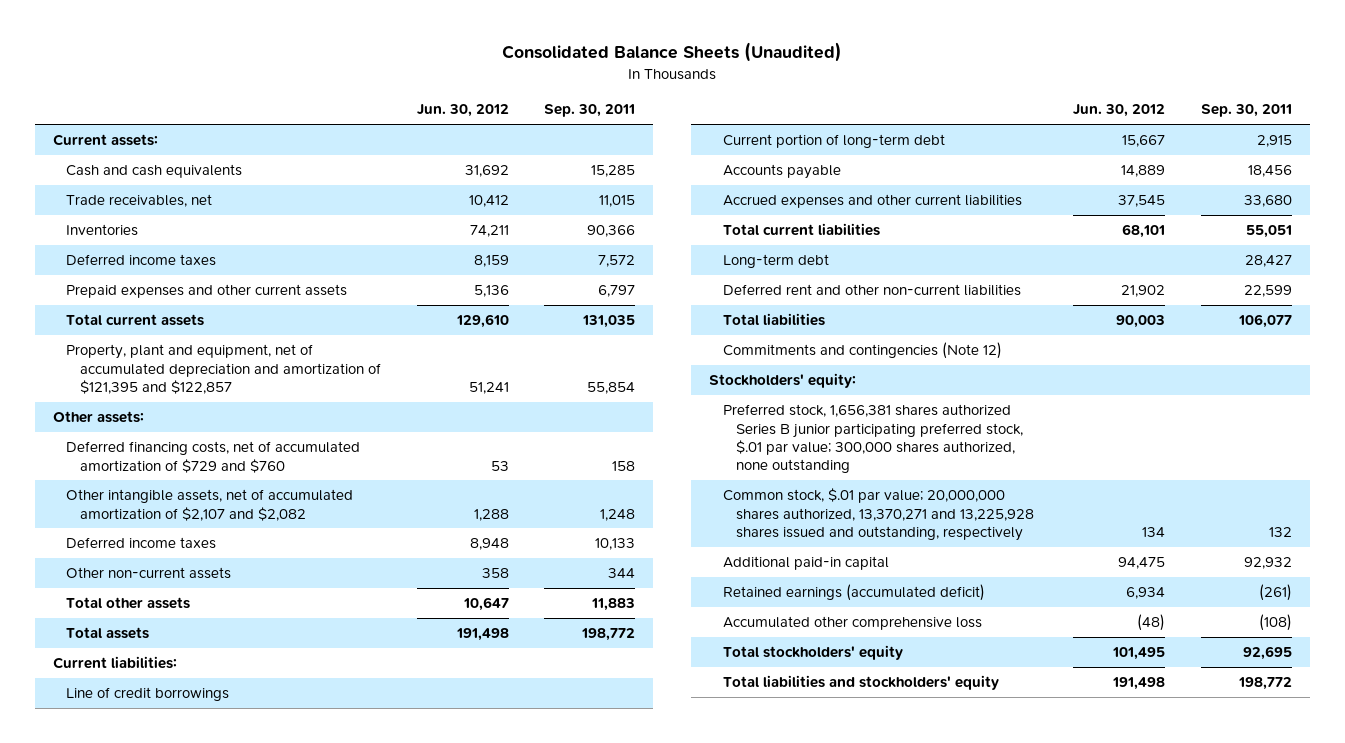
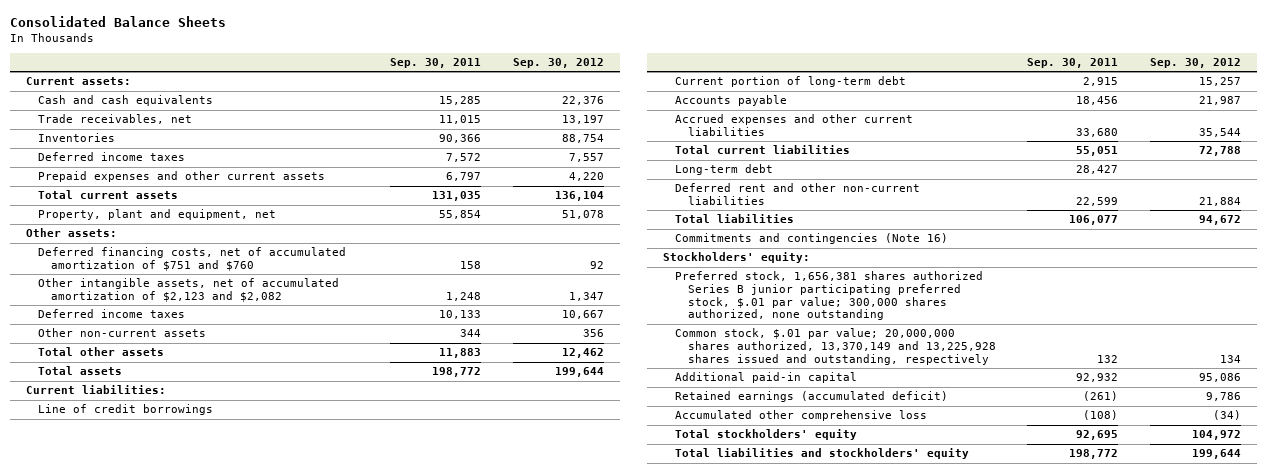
[502,42,843,63] Consolidated Balance Sheets (Unaudited) -> [9,15,226,27] Consolidated Balance Sheets
[416,104,509,118] Jun. 30, 2012 -> none
none -> [512,58,604,69] Sep. 30, 2012
[66,344,381,394] Property, plant and equipment, net of accumulated depreciation and amortization of $121,395 and $122,857 -> [38,209,277,221] Property, plant and equipment, net
[66,441,361,473] Deferred financing costs, net of accumulated amortization of $729 and $760 -> [38,247,347,272] Deferred financing costs, net of accumulated amortization of $751 and $760
[66,489,354,521] Other intangible assets, net of accumulated amortization of $2,107 and $2,082 -> [38,278,340,303] Other intangible assets, net of accumulated amortization of $2,123 and $2,082
[722,342,1002,360] Commitments and contingencies (Note 12) -> [675,233,949,245] Commitments and contingencies (Note 16)
[722,488,1035,541] Common stock, $.01 par value; 20,000,000 shares authorized, 13,370,271 and 13,225,928 shares issued and outstanding, respectively -> [675,328,996,365] Common stock, $.01 par value; 20,000,000 shares authorized, 13,370,149 and 13,225,928 shares issued and outstanding, respectively

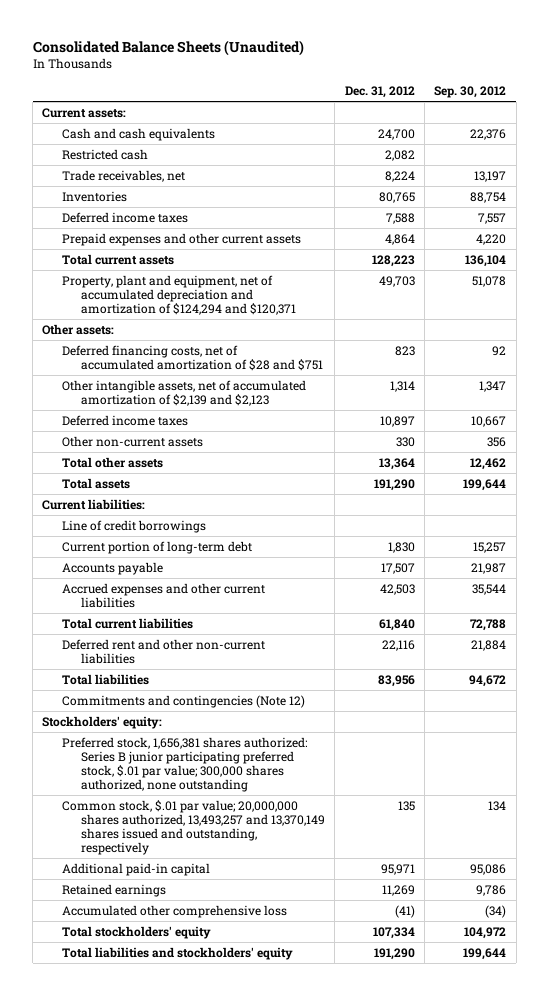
[9,15,226,27] Consolidated Balance Sheets -> [32,39,304,56] Consolidated Balance Sheets (Unaudited)
[390,58,482,69] Sep. 30, 2011 -> none
none -> [344,86,415,99] Dec. 31, 2012
none -> [61,148,148,160] Restricted cash
[38,209,277,221] Property, plant and equipment, net -> [61,274,297,316] Property, plant and equipment, net of accumulated depreciation and amortization of $124,294 and $120,371
[38,247,347,272] Deferred financing costs, net of accumulated amortization of $751 and $760 -> [61,344,324,371] Deferred financing costs, net of accumulated amortization of $28 and $751
[38,278,340,303] Other intangible assets, net of accumulated amortization of $2,123 and $2,082 -> [61,379,306,406] Other intangible assets, net of accumulated amortization of $2,139 and $2,123
[675,164,774,176] Long-term debt -> none
[675,233,949,245] Commitments and contingencies (Note 16) -> [61,694,305,708] Commitments and contingencies (Note 12)
[675,271,984,321] Preferred stock, 1,656,381 shares authorized Series B junior participating preferred stock, $.01 par value; 300,000 shares authorized, none outstanding -> [61,736,307,793] Preferred stock, 1,656,381 shares authorized: Series B junior participating preferred stock, $.01 par value; 300,000 shares authorized, none outstanding
[675,328,996,365] Common stock, $.01 par value; 20,000,000 shares authorized, 13,370,149 and 13,225,928 shares issued and outstanding, respectively -> [61,799,326,856] Common stock, $.01 par value; 20,000,000 shares authorized, 13,493,257 and 13,370,149 shares issued and outstanding, respectively
[675,391,949,403] Retained earnings (accumulated deficit) -> [61,883,166,897] Retained earnings

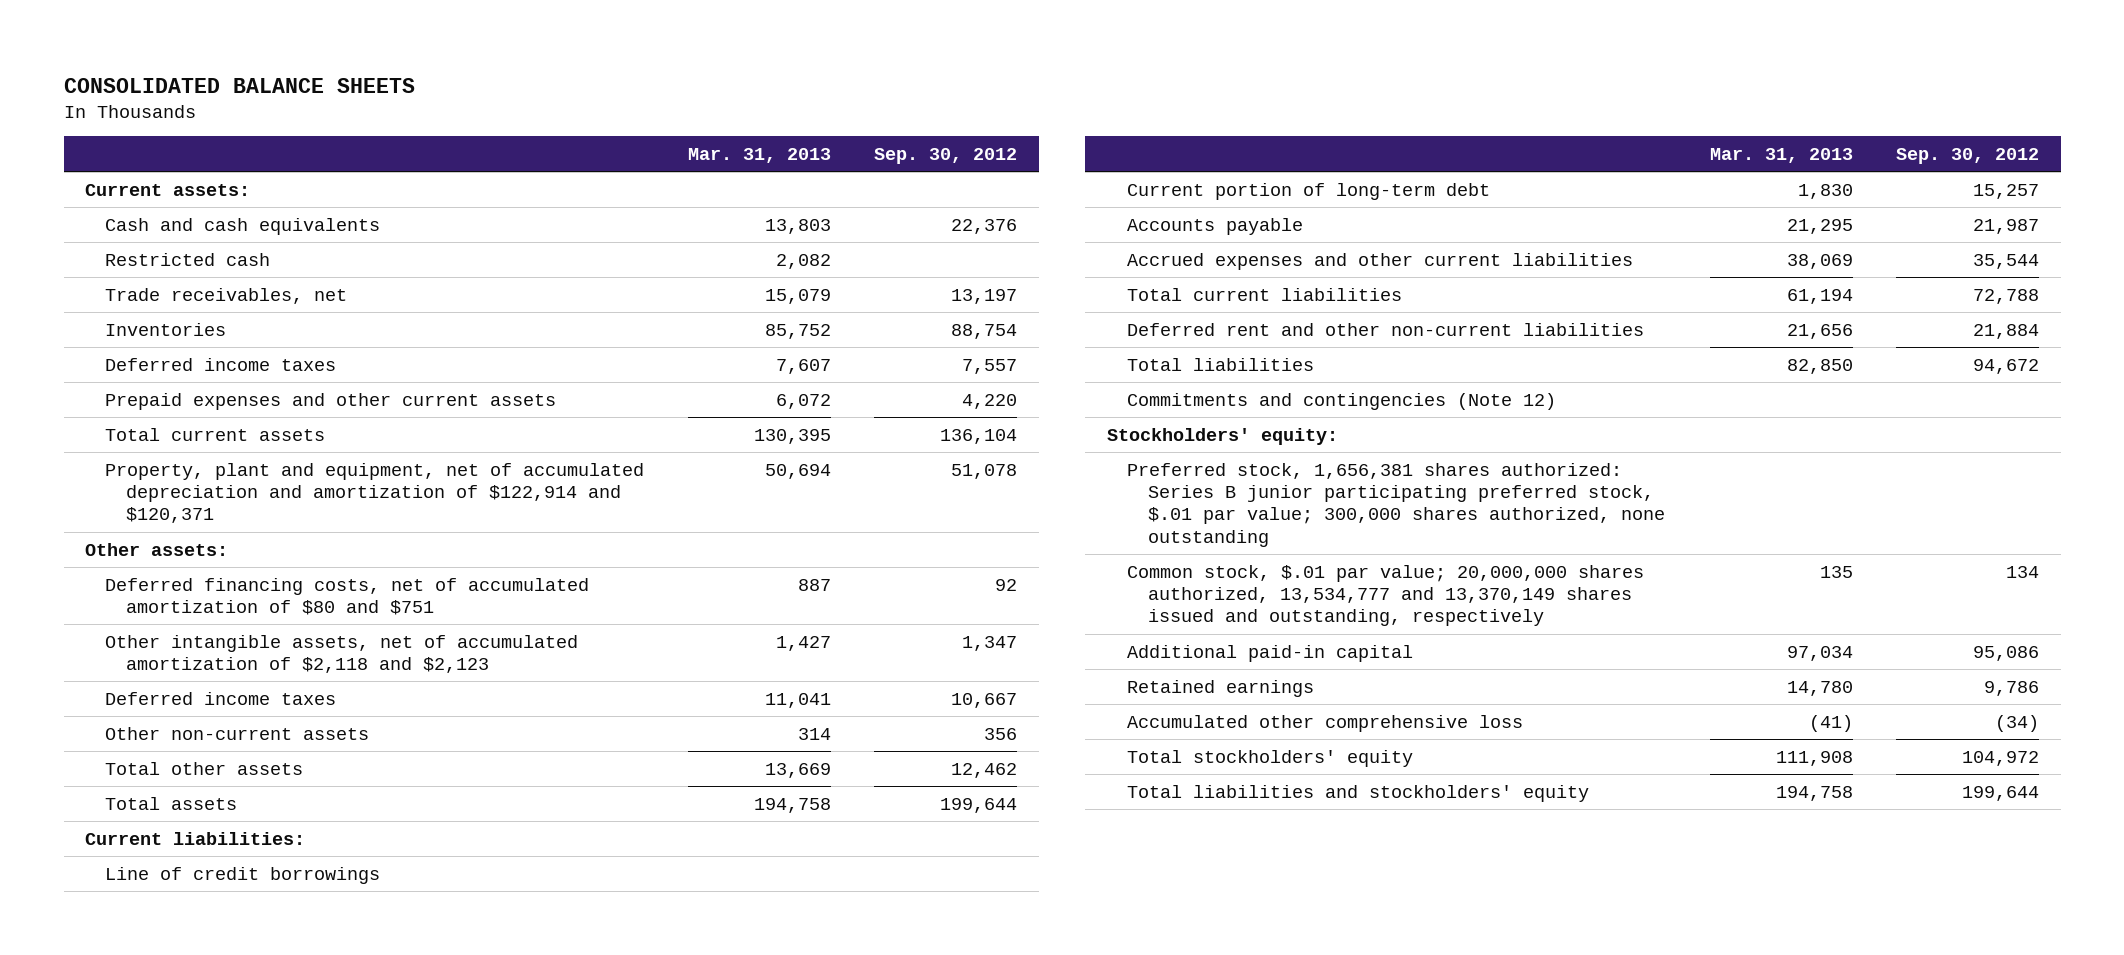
[32,39,304,56] Consolidated Balance Sheets (Unaudited) -> [63,77,415,93] CONSOLIDATED BALANCE SHEETS
[344,86,415,99] Dec. 31, 2012 -> none
none -> [687,147,831,163] Mar. 31, 2013
[61,274,297,316] Property, plant and equipment, net of accumulated depreciation and amortization of $124,294 and $120,371 -> [105,462,645,524] Property, plant and equipment, net of accumulated depreciation and amortization of $122,914 and $120,371
[61,344,324,371] Deferred financing costs, net of accumulated amortization of $28 and $751 -> [105,577,590,615] Deferred financing costs, net of accumulated amortization of $80 and $751
[61,379,306,406] Other intangible assets, net of accumulated amortization of $2,139 and $2,123 -> [105,634,579,673] Other intangible assets, net of accumulated amortization of $2,118 and $2,123
[61,799,326,856] Common stock, $.01 par value; 20,000,000 shares authorized, 13,493,257 and 13,370,149 shares issued and outstanding, respectively -> [1127,564,1645,627] Common stock, $.01 par value; 20,000,000 shares authorized, 13,534,777 and 13,370,149 shares issued and outstanding, respectively

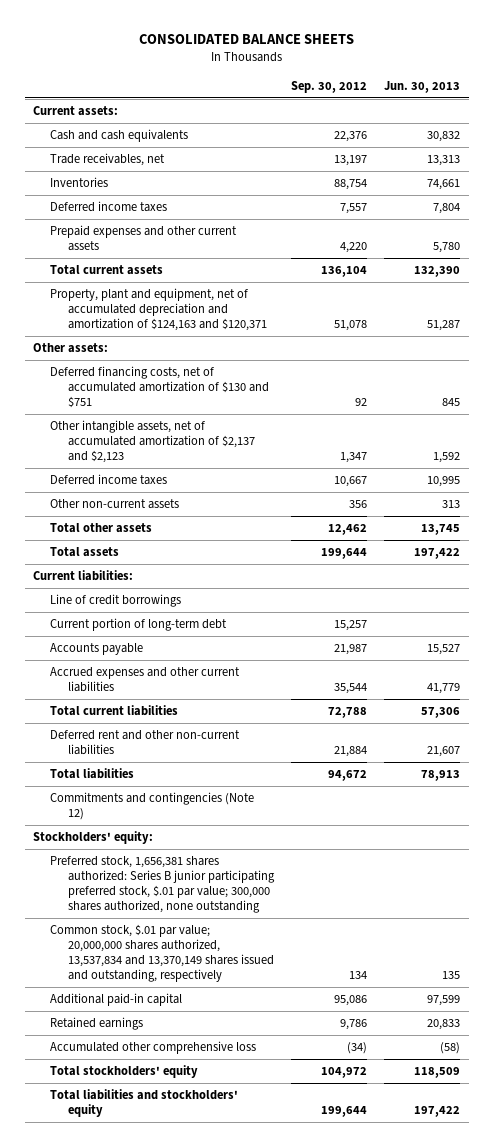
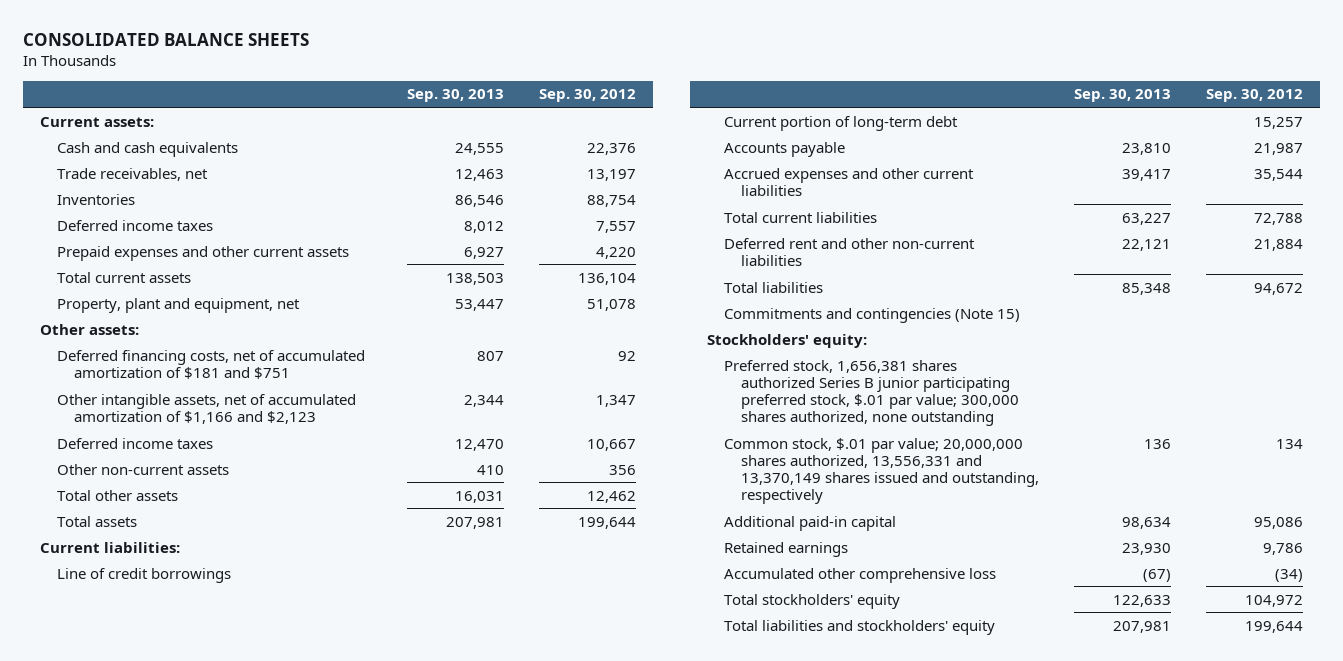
[384,80,461,93] Jun. 30, 2013 -> none
none -> [406,89,504,103] Sep. 30, 2013
[50,288,267,332] Property, plant and equipment, net of accumulated depreciation and amortization of $124,163 and $120,371 -> [57,297,301,313] Property, plant and equipment, net
[50,366,269,409] Deferred financing costs, net of accumulated amortization of $130 and $751 -> [57,349,366,379] Deferred financing costs, net of accumulated amortization of $181 and $751
[50,420,255,464] Other intangible assets, net of accumulated amortization of $2,137 and $2,123 -> [57,393,357,424] Other intangible assets, net of accumulated amortization of $1,166 and $2,123
[50,792,255,821] Commitments and contingencies (Note 12) -> [724,307,1021,323] Commitments and contingencies (Note 15)
[50,856,275,914] Preferred stock, 1,656,381 shares authorized: Series B junior participating preferred stock, $.01 par value; 300,000 shares authorized, none outstanding -> [724,359,1020,427] Preferred stock, 1,656,381 shares authorized Series B junior participating preferred stock, $.01 par value; 300,000 shares authorized, none outstanding
[50,924,274,983] Common stock, $.01 par value; 20,000,000 shares authorized, 13,537,834 and 13,370,149 shares issued and outstanding, respectively -> [724,437,1040,505] Common stock, $.01 par value; 20,000,000 shares authorized, 13,556,331 and 13,370,149 shares issued and outstanding, respectively

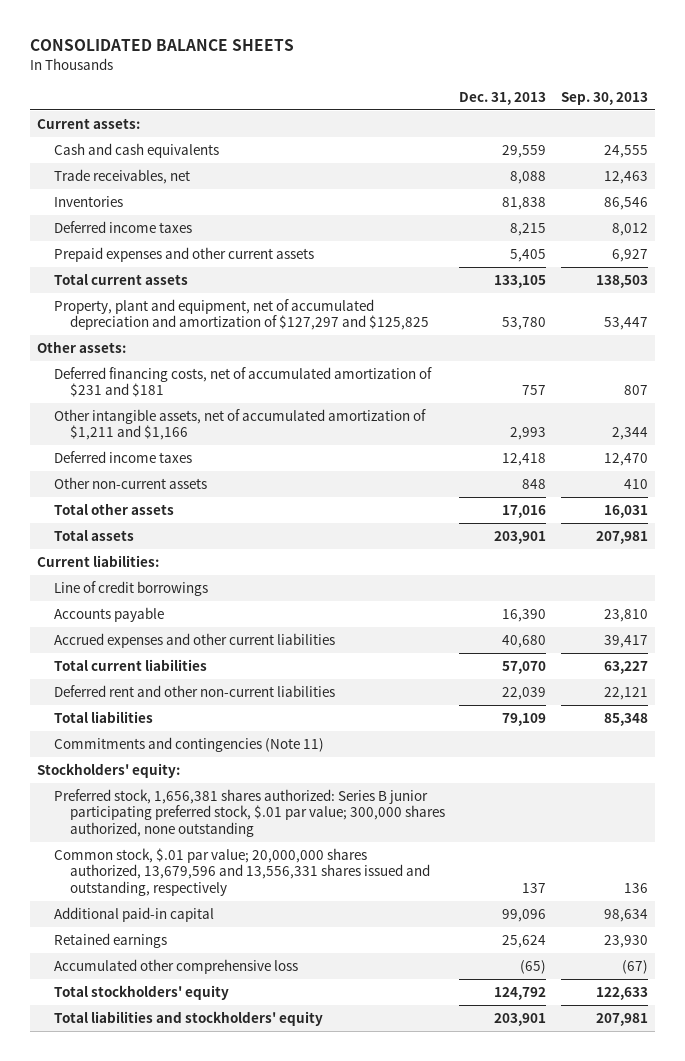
[538,89,636,103] Sep. 30, 2012 -> none
none -> [459,91,547,105] Dec. 31, 2013
[57,297,301,313] Property, plant and equipment, net -> [53,299,430,331] Property, plant and equipment, net of accumulated depreciation and amortization of $127,297 and $125,825
[57,349,366,379] Deferred financing costs, net of accumulated amortization of $181 and $751 -> [53,367,432,398] Deferred financing costs, net of accumulated amortization of $231 and $181
[57,393,357,424] Other intangible assets, net of accumulated amortization of $1,166 and $2,123 -> [53,409,426,441] Other intangible assets, net of accumulated amortization of $1,211 and $1,166
[724,115,959,131] Current portion of long-term debt -> none
[724,307,1021,323] Commitments and contingencies (Note 15) -> [53,737,324,753] Commitments and contingencies (Note 11)
[724,359,1020,427] Preferred stock, 1,656,381 shares authorized Series B junior participating preferred stock, $.01 par value; 300,000 shares authorized, none outstanding -> [53,789,446,837] Preferred stock, 1,656,381 shares authorized: Series B junior participating preferred stock, $.01 par value; 300,000 shares authorized, none outstanding
[724,437,1040,505] Common stock, $.01 par value; 20,000,000 shares authorized, 13,556,331 and 13,370,149 shares issued and outstanding, respectively -> [53,848,431,896] Common stock, $.01 par value; 20,000,000 shares authorized, 13,679,596 and 13,556,331 shares issued and outstanding, respectively

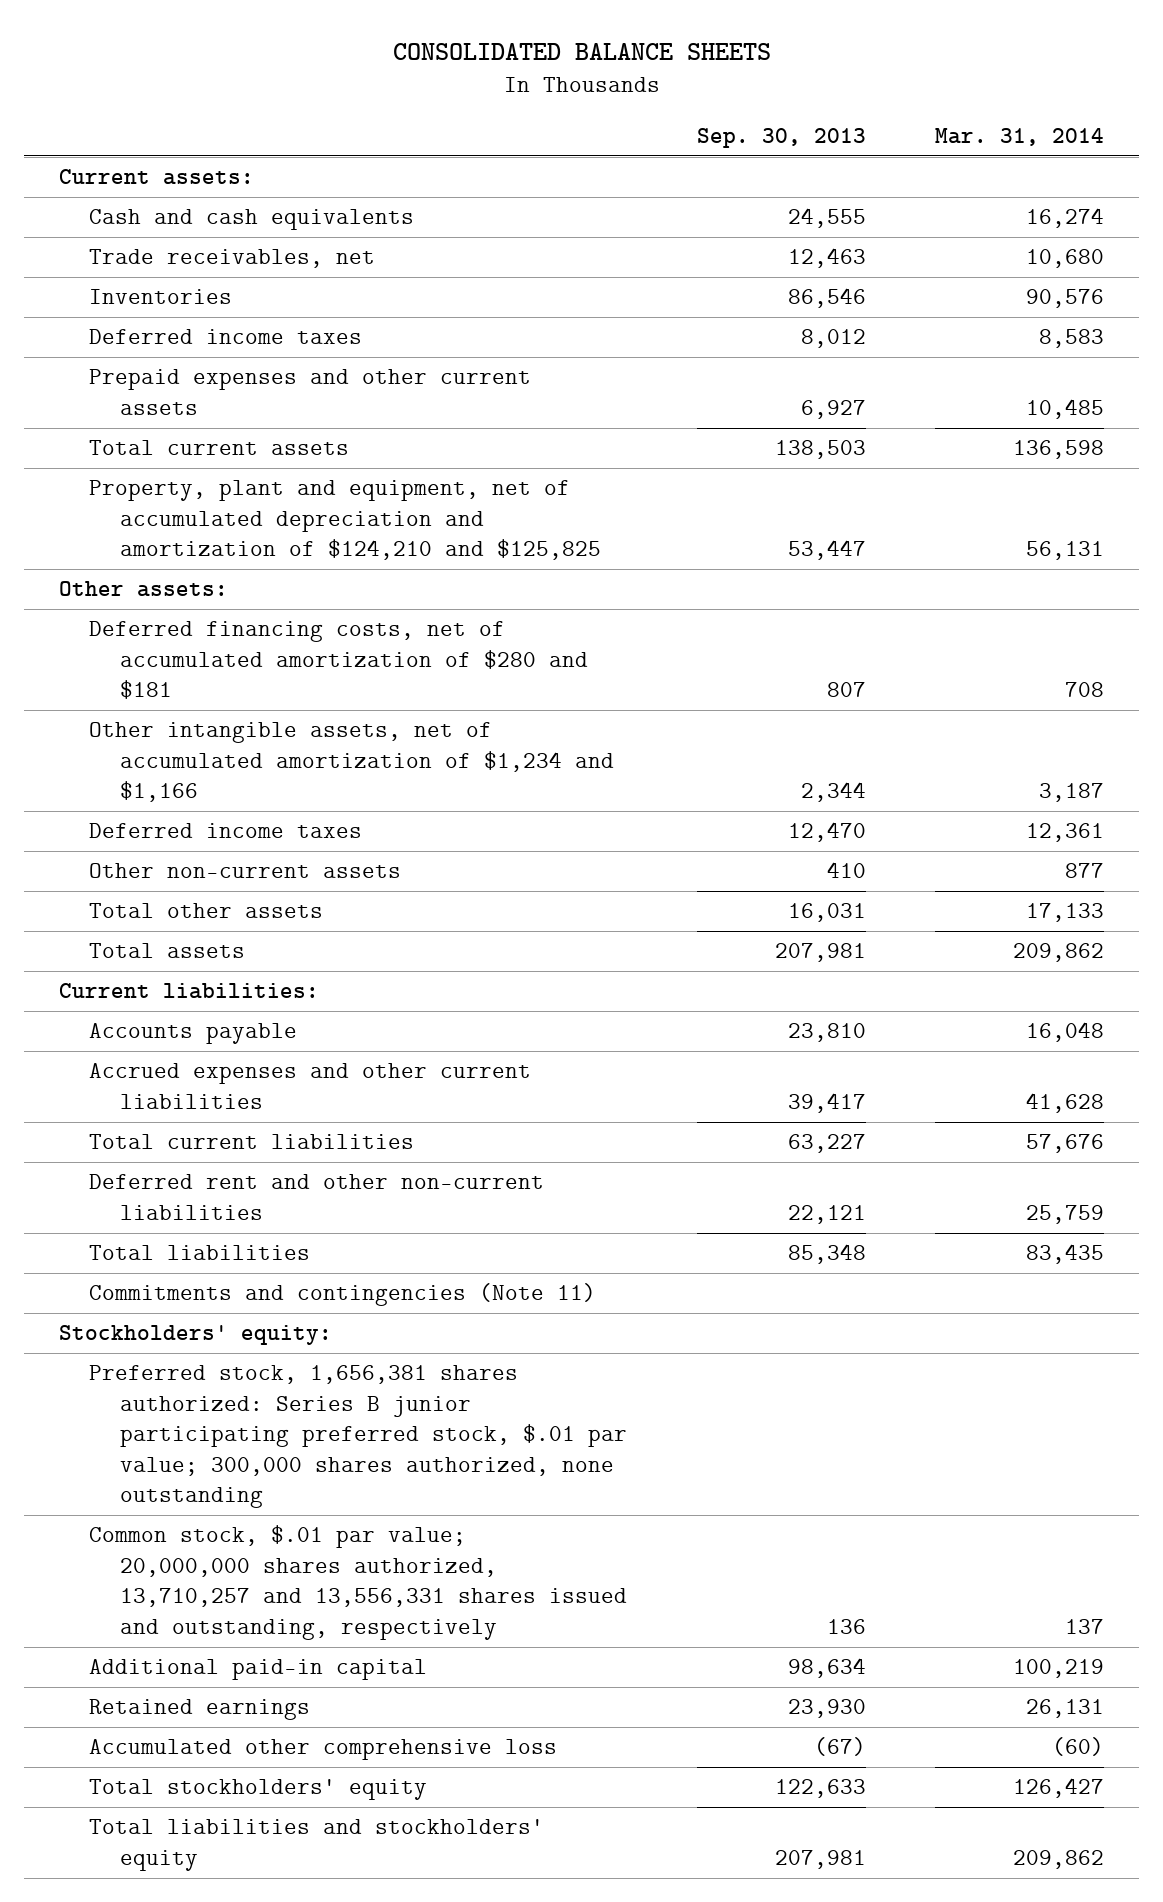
[459,91,547,105] Dec. 31, 2013 -> none
none -> [935,128,1105,147] Mar. 31, 2014
[53,299,430,331] Property, plant and equipment, net of accumulated depreciation and amortization of $127,297 and $125,825 -> [89,480,601,561] Property, plant and equipment, net of accumulated depreciation and amortization of $124,210 and $125,825
[53,367,432,398] Deferred financing costs, net of accumulated amortization of $231 and $181 -> [89,621,588,700] Deferred financing costs, net of accumulated amortization of $280 and $181
[53,409,426,441] Other intangible assets, net of accumulated amortization of $1,211 and $1,166 -> [89,722,614,803] Other intangible assets, net of accumulated amortization of $1,234 and $1,166
[53,581,208,597] Line of credit borrowings -> none
[53,848,431,896] Common stock, $.01 par value; 20,000,000 shares authorized, 13,679,596 and 13,556,331 shares issued and outstanding, respectively -> [89,1525,627,1640] Common stock, $.01 par value; 20,000,000 shares authorized, 13,710,257 and 13,556,331 shares issued and outstanding, respectively

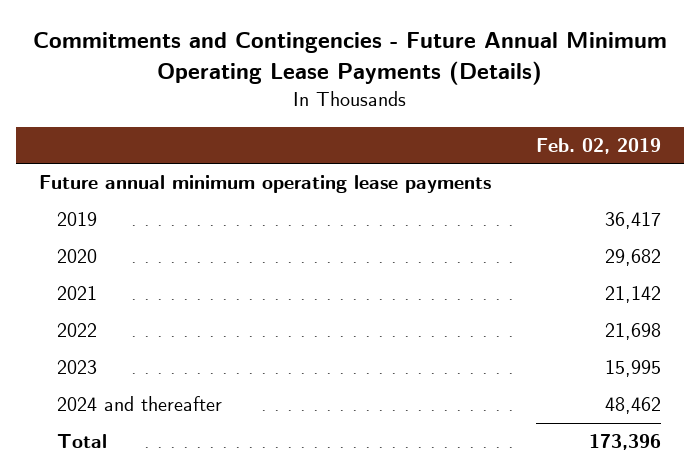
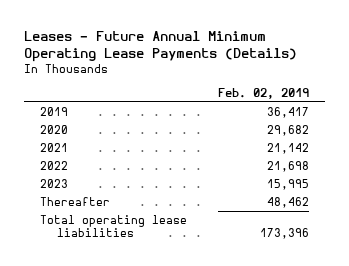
[33,31,668,86] Commitments and Contingencies - Future Annual Minimum Operating Lease Payments (Details) -> [24,31,298,62] Leases - Future Annual Minimum Operating Lease Payments (Details)
[38,175,491,194] Future annual minimum operating lease payments -> none
[56,396,222,412] 2024 and thereafter -> [39,197,110,207] Thereafter
[56,434,107,449] Total -> [39,215,187,238] Total operating lease liabilities

